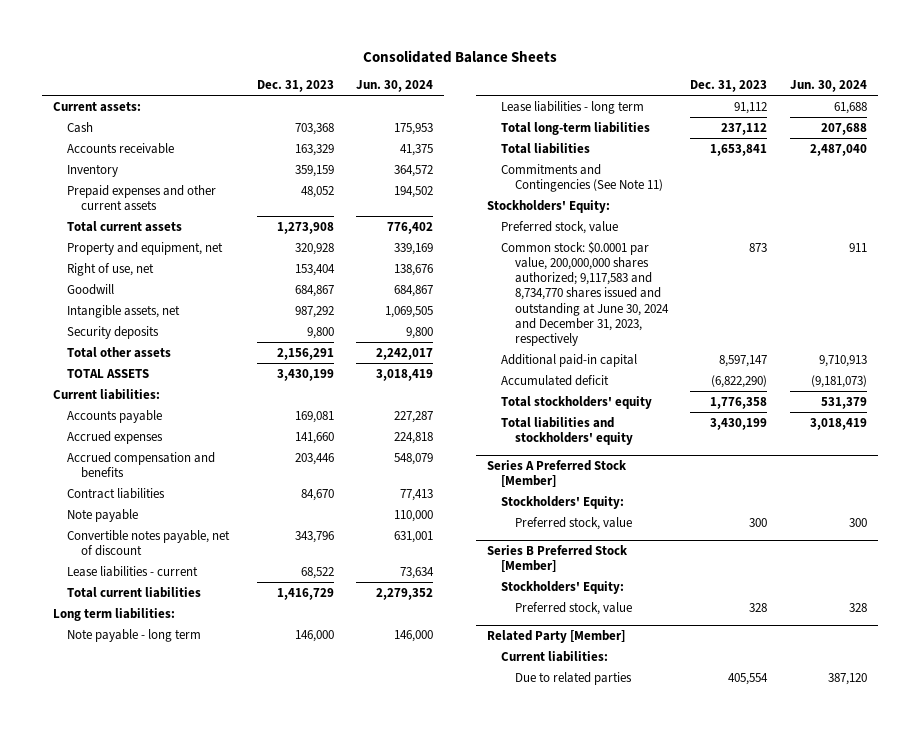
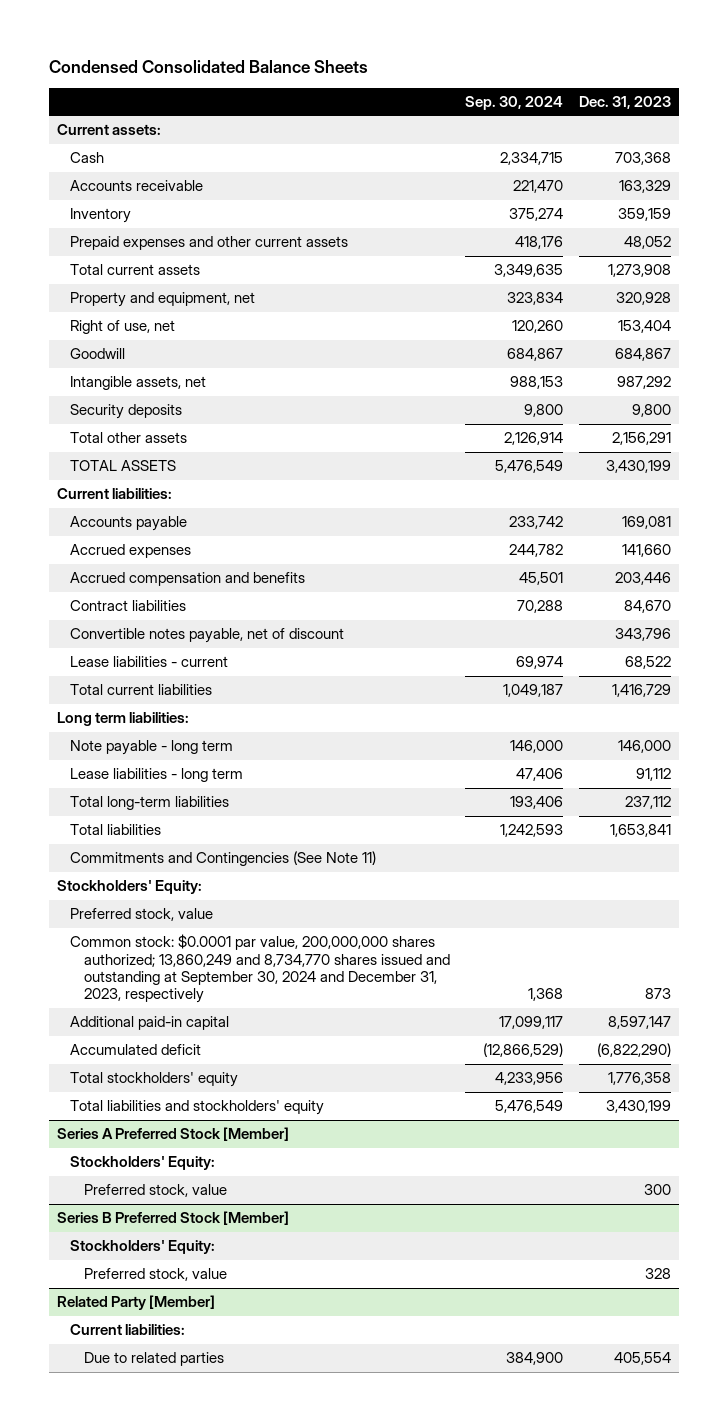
[362,50,557,64] Consolidated Balance Sheets -> [49,59,369,73] Condensed Consolidated Balance Sheets
[355,80,433,93] Jun. 30, 2024 -> none
none -> [465,95,564,110] Sep. 30, 2024
[67,508,139,522] Note payable -> none
[501,240,670,347] Common stock: $0.0001 par value, 200,000,000 shares authorized; 9,117,583 and 8,734,770 shares issued and outstanding at June 30, 2024 and December 31, 2023, respectively -> [70,934,450,1004] Common stock: $0.0001 par value, 200,000,000 shares authorized; 13,860,249 and 8,734,770 shares issued and outstanding at September 30, 2024 and December 31, 2023, respectively

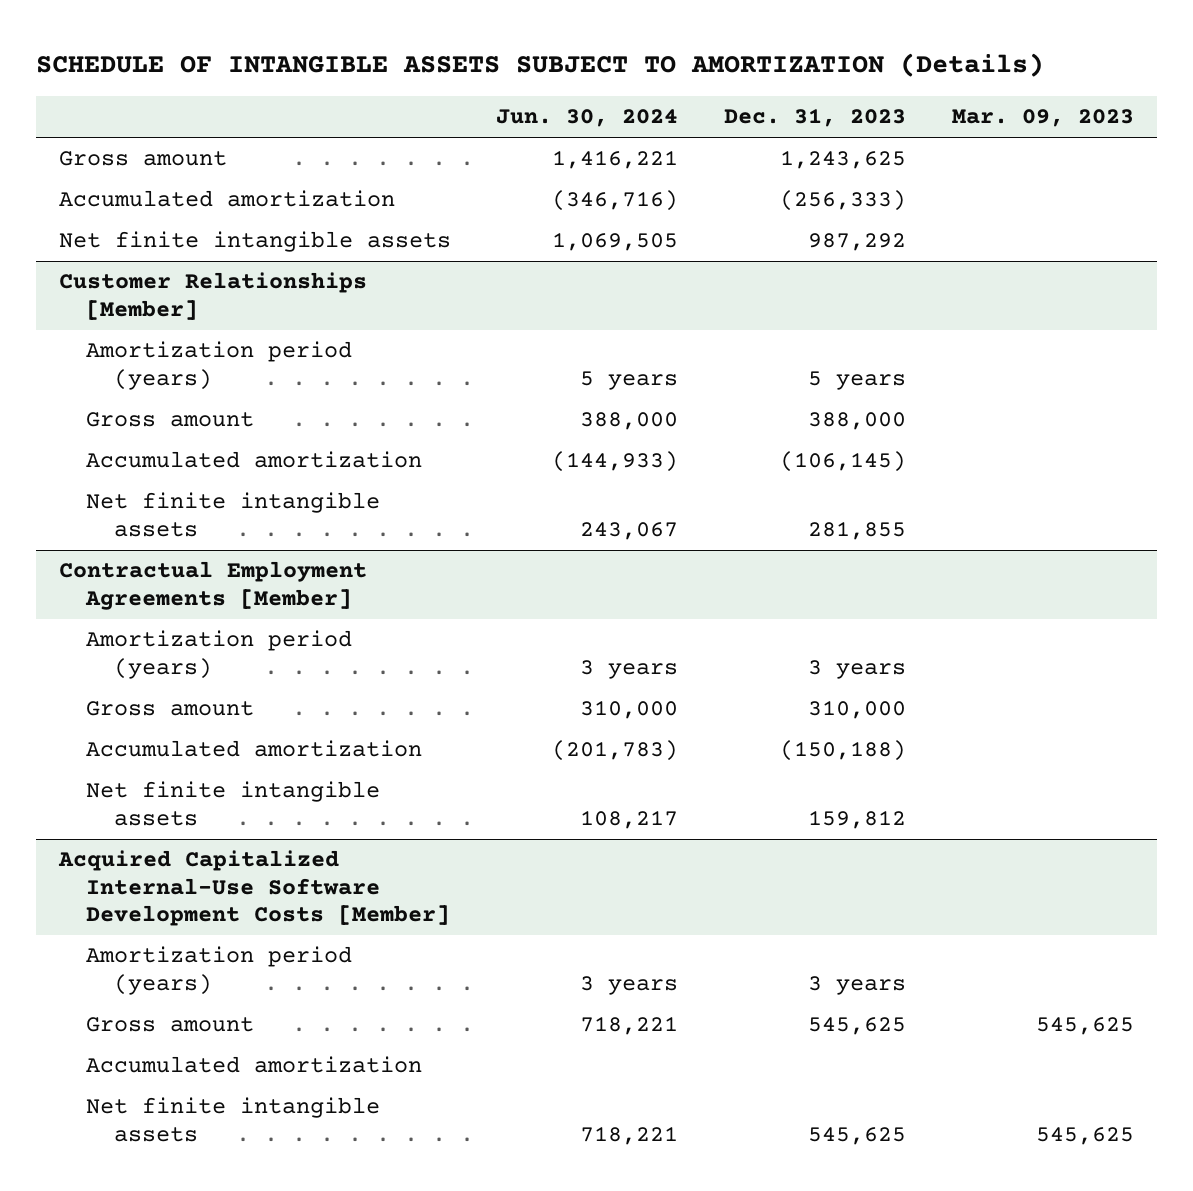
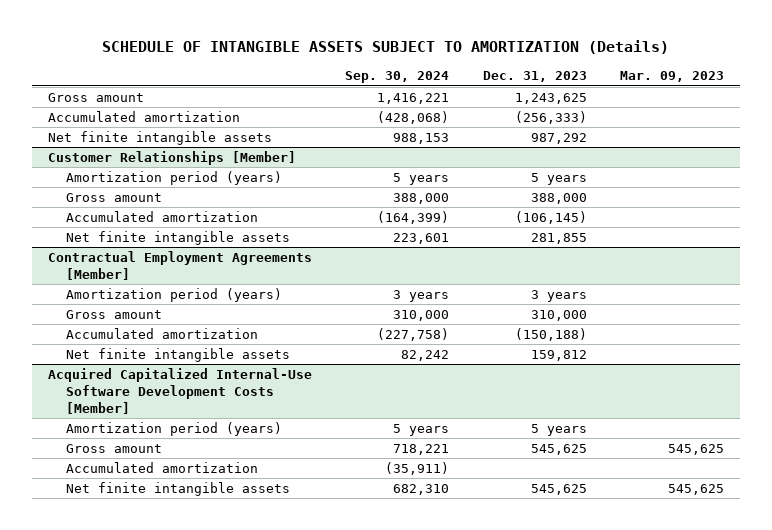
[496,109,679,128] Jun. 30, 2024 -> none
none -> [345,71,450,84] Sep. 30, 2024
[808,975,907,995] 3 years -> [530,423,587,436] 5 years

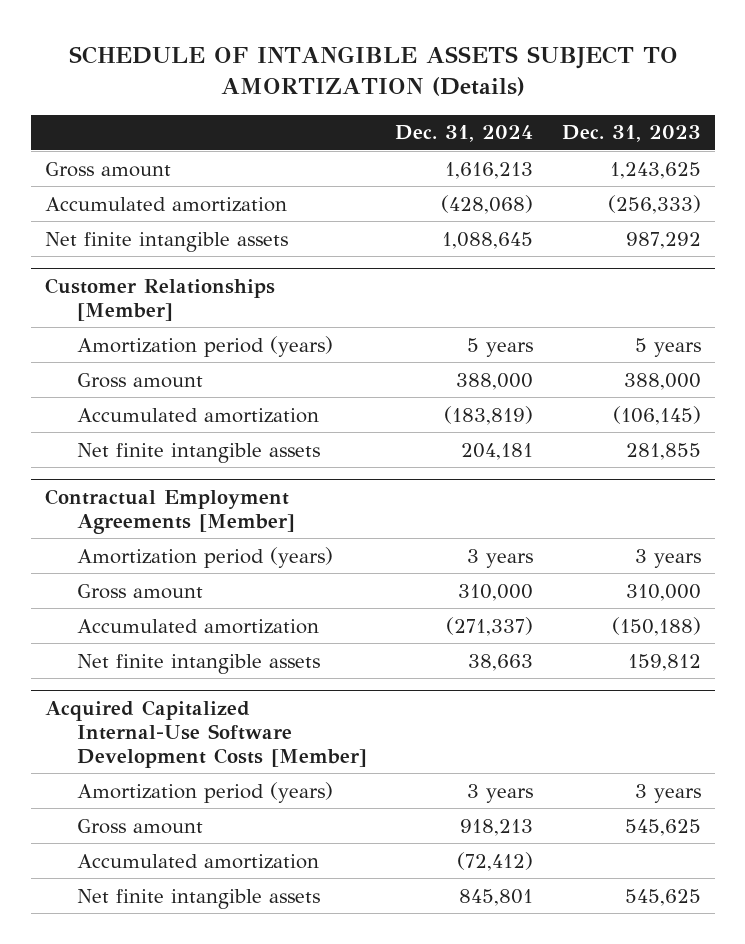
[345,71,450,84] Sep. 30, 2024 -> none
[619,71,724,83] Mar. 09, 2023 -> none
none -> [395,125,534,143] Dec. 31, 2024
[530,423,587,436] 5 years -> [634,783,701,803] 3 years

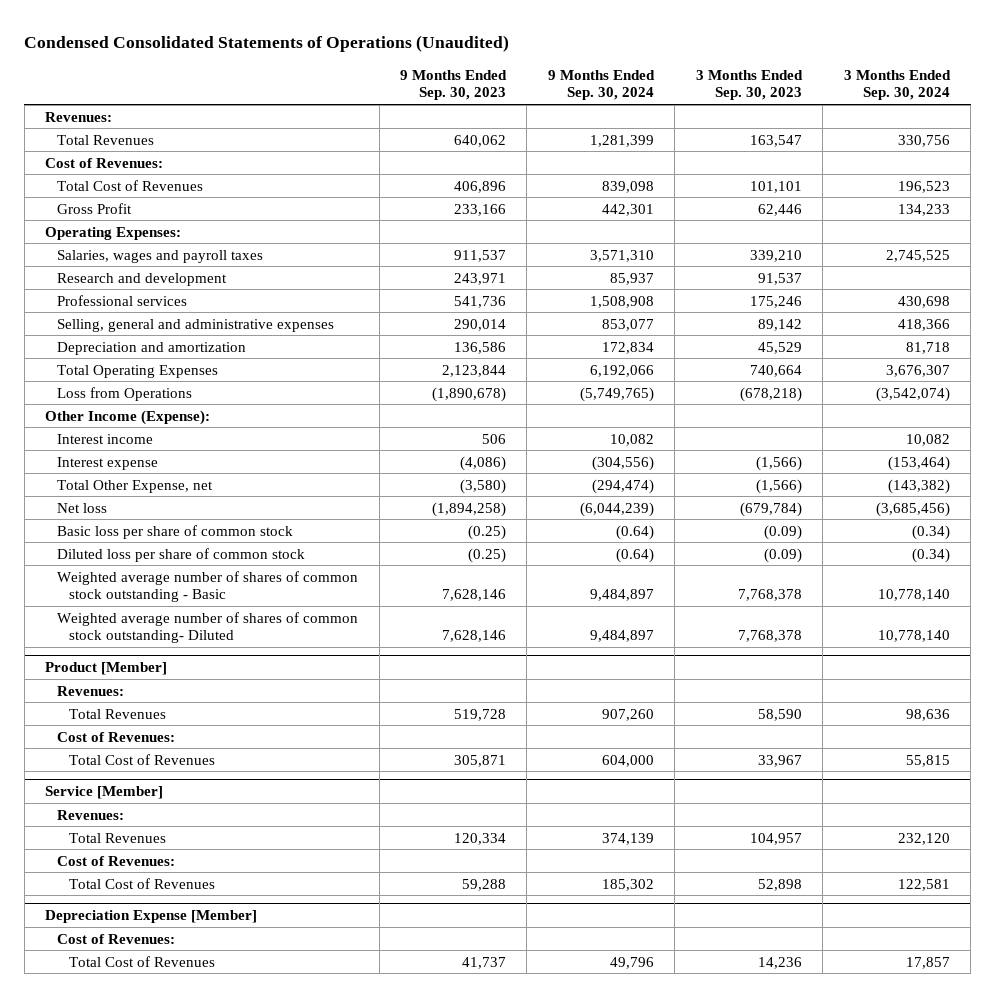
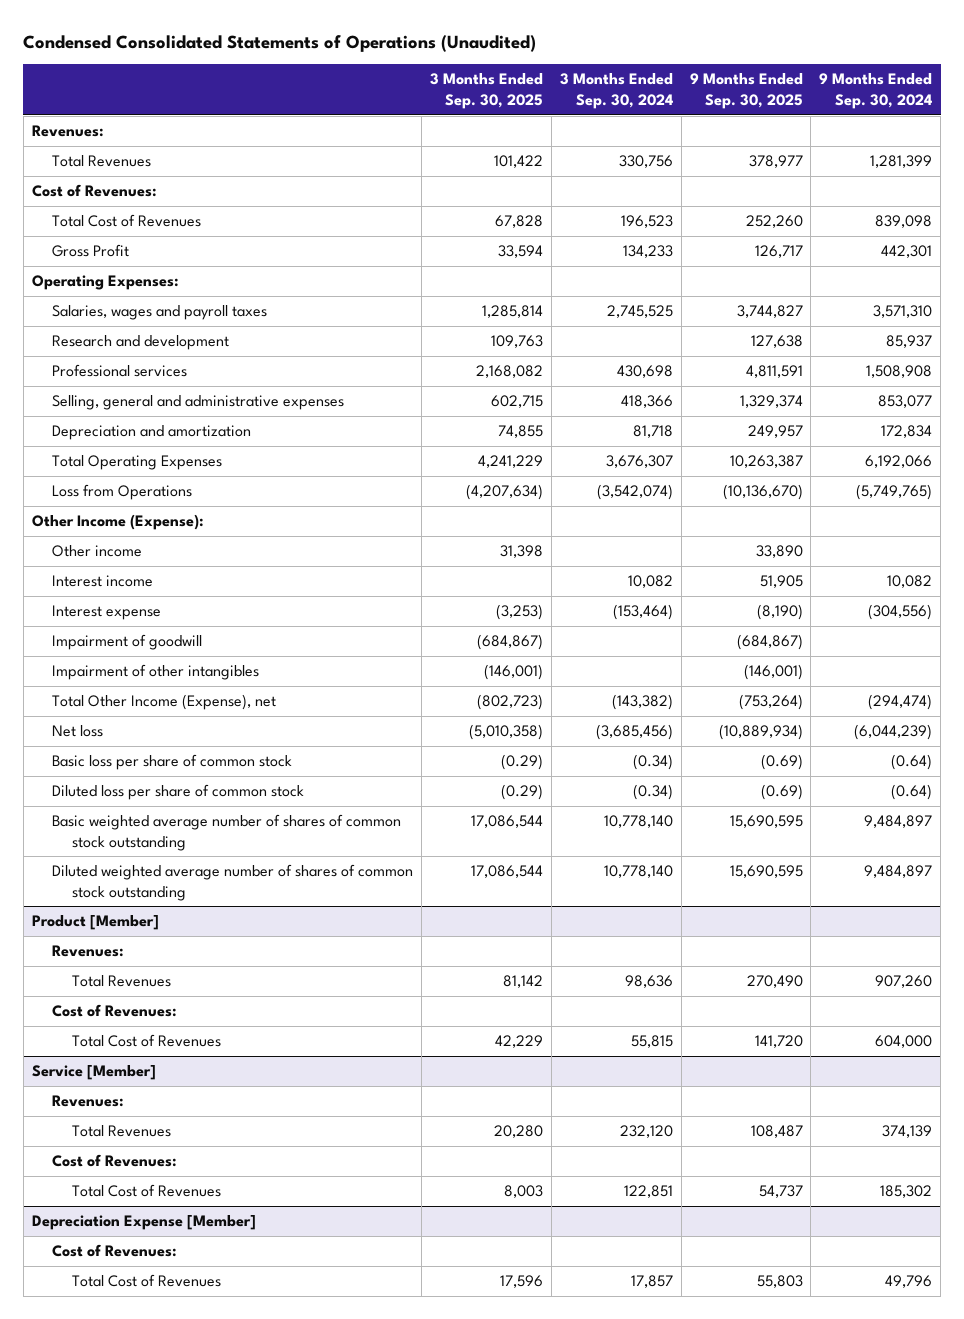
[399,69,507,101] 9 Months Ended Sep. 30, 2023 -> none
[695,69,803,101] 3 Months Ended Sep. 30, 2023 -> none
none -> [429,73,543,109] 3 Months Ended Sep. 30, 2025
none -> [689,73,803,109] 9 Months Ended Sep. 30, 2025
none -> [52,545,143,558] Other income
none -> [52,634,203,651] Impairment of goodwill
none -> [52,664,260,681] Impairment of other intangibles
[57,479,214,493] Total Other Expense, net -> [52,694,277,711] Total Other Income (Expense), net
[57,570,359,603] Weighted average number of shares of common stock outstanding - Basic -> [52,814,402,851] Basic weighted average number of shares of common stock outstanding
[57,611,359,644] Weighted average number of shares of common stock outstanding- Diluted -> [52,864,414,901] Diluted weighted average number of shares of common stock outstanding
[897,878,950,891] 122,581 -> [623,1185,673,1199] 122,851

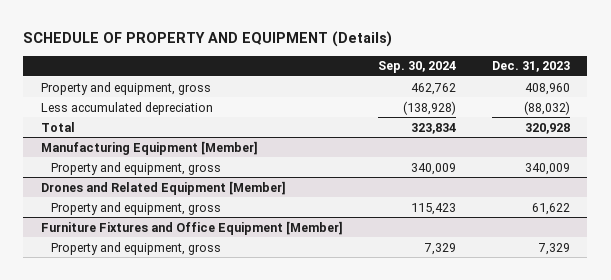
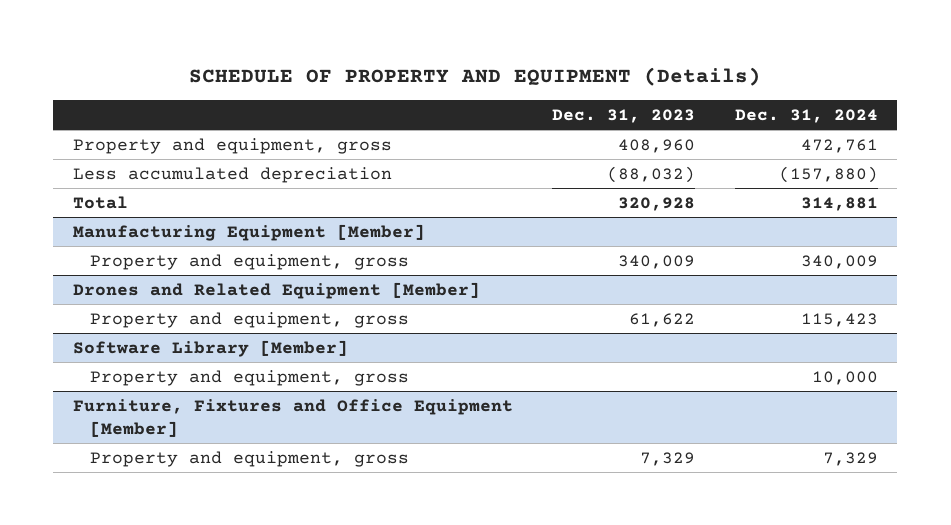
[378,61,457,74] Sep. 30, 2024 -> none
none -> [734,108,878,123] Dec. 31, 2024
none -> [73,339,349,357] Software Library [Member]
none -> [90,369,410,386] Property and equipment, gross
[41,220,344,235] Furniture Fixtures and Office Equipment [Member] -> [73,398,514,438] Furniture, Fixtures and Office Equipment [Member]

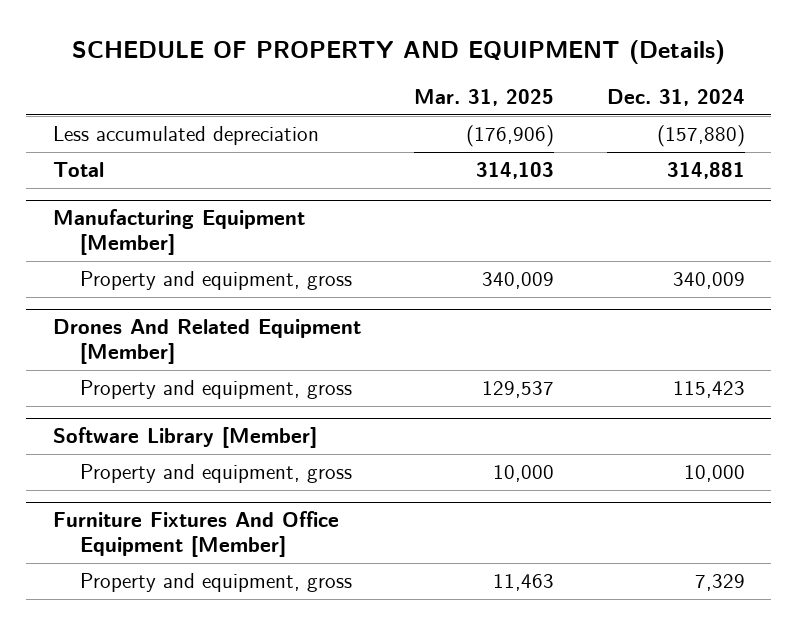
[552,108,696,123] Dec. 31, 2023 -> none
none -> [413,89,554,107] Mar. 31, 2025
[73,137,393,154] Property and equipment, gross -> none
[73,281,481,299] Drones and Related Equipment [Member] -> [52,319,361,365] Drones And Related Equipment [Member]
[73,398,514,438] Furniture, Fixtures and Office Equipment [Member] -> [52,511,339,558] Furniture Fixtures And Office Equipment [Member]

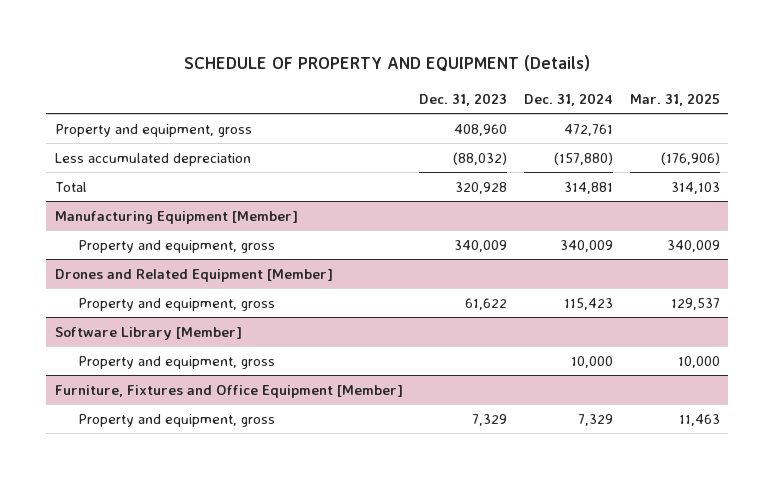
none -> [419,92,508,106] Dec. 31, 2023
none -> [54,123,252,137] Property and equipment, gross
[52,319,361,365] Drones And Related Equipment [Member] -> [54,268,333,282] Drones and Related Equipment [Member]
[52,511,339,558] Furniture Fixtures And Office Equipment [Member] -> [54,384,403,398] Furniture, Fixtures and Office Equipment [Member]

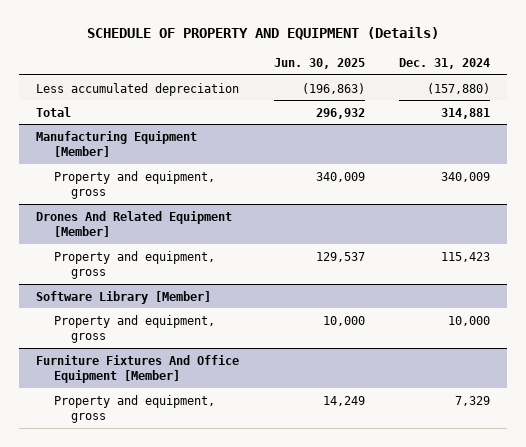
[419,92,508,106] Dec. 31, 2023 -> none
[629,92,720,106] Mar. 31, 2025 -> none
none -> [273,57,365,69] Jun. 30, 2025
[54,123,252,137] Property and equipment, gross -> none
[54,268,333,282] Drones and Related Equipment [Member] -> [36,210,233,237] Drones And Related Equipment [Member]
[54,384,403,398] Furniture, Fixtures and Office Equipment [Member] -> [36,354,240,383] Furniture Fixtures And Office Equipment [Member]

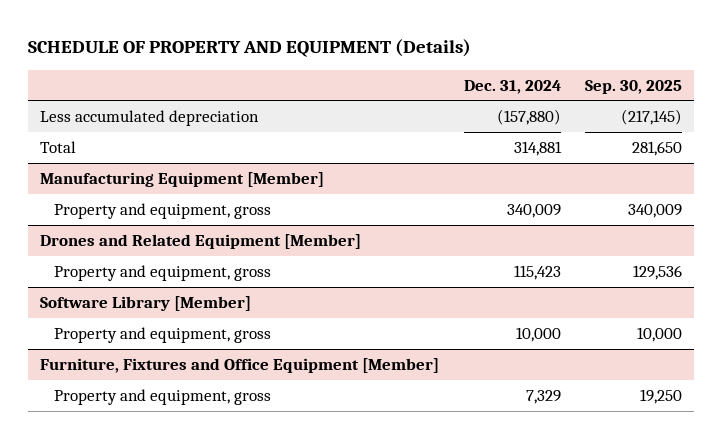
[273,57,365,69] Jun. 30, 2025 -> none
none -> [584,79,682,94] Sep. 30, 2025
[36,210,233,237] Drones And Related Equipment [Member] -> [40,233,362,249] Drones and Related Equipment [Member]
[36,354,240,383] Furniture Fixtures And Office Equipment [Member] -> [40,357,440,373] Furniture, Fixtures and Office Equipment [Member]

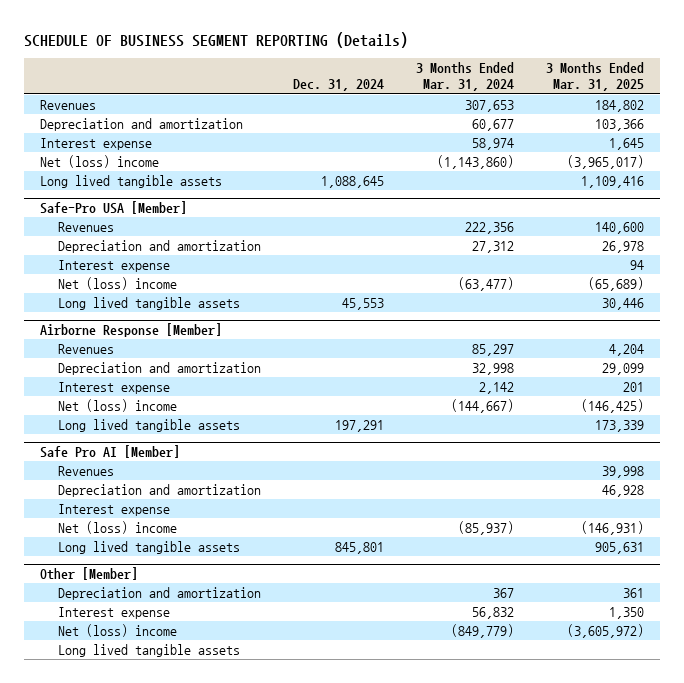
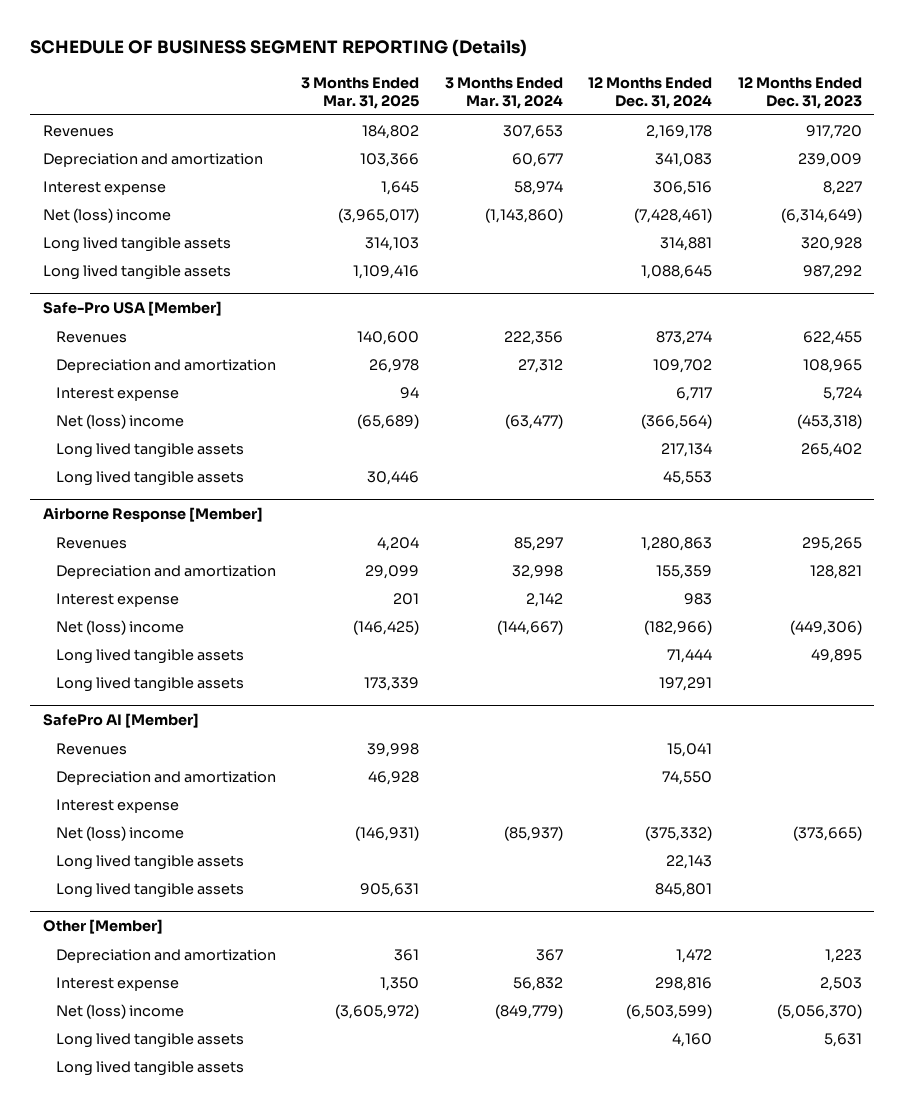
[292,79,384,92] Dec. 31, 2024 -> none
none -> [588,76,713,110] 12 Months Ended Dec. 31, 2024
none -> [737,76,862,110] 12 Months Ended Dec. 31, 2023
none -> [43,236,232,252] Long lived tangible assets
none -> [55,442,244,458] Long lived tangible assets
none -> [55,648,244,664] Long lived tangible assets
[39,445,180,459] Safe Pro AI [Member] -> [43,712,200,728] SafePro AI [Member]
none -> [55,854,244,870] Long lived tangible assets
none -> [55,1060,244,1076] Long lived tangible assets

